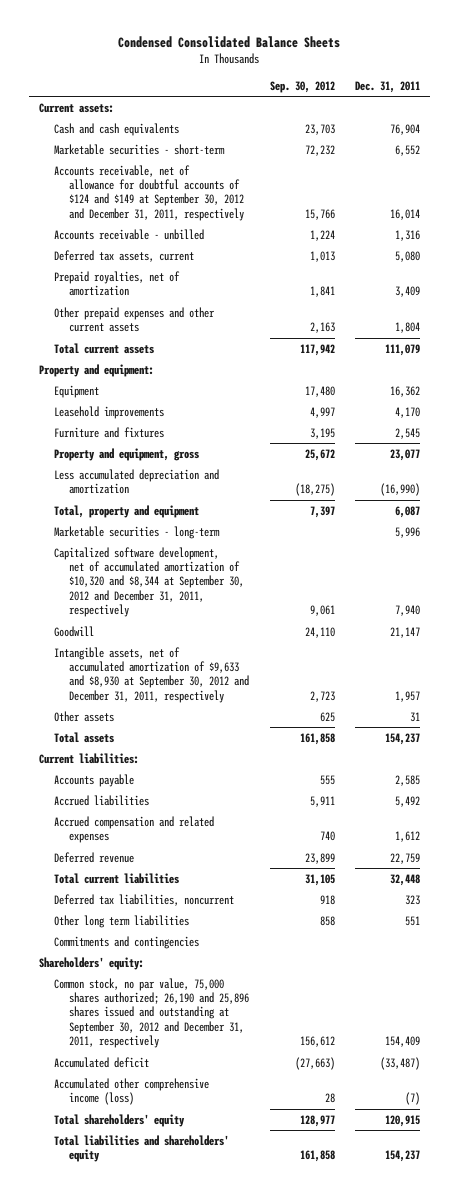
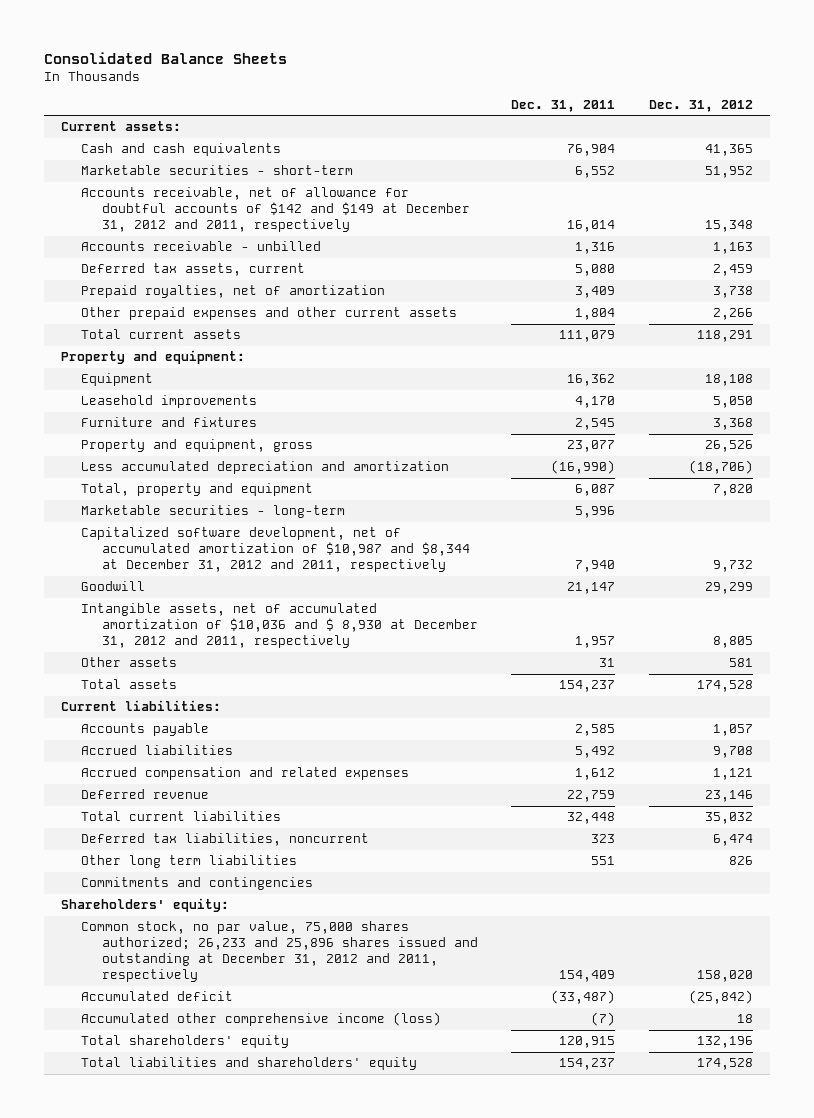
[118,36,341,49] Condensed Consolidated Balance Sheets -> [44,51,288,64] Consolidated Balance Sheets
[269,80,335,93] Sep. 30, 2012 -> none
none -> [648,99,753,112] Dec. 31, 2012
[54,164,245,221] Accounts receivable, net of allowance for doubtful accounts of $124 and $149 at September 30, 2012 and December 31, 2011, respectively -> [81,187,470,233] Accounts receivable, net of allowance for doubtful accounts of $142 and $149 at December 31, 2012 and 2011, respectively
[54,546,245,618] Capitalized software development, net of accumulated amortization of $10,320 and $8,344 at September 30, 2012 and December 31, 2011, respectively -> [81,527,470,573] Capitalized software development, net of accumulated amortization of $10,987 and $8,344 at December 31, 2012 and 2011, respectively
[54,646,250,703] Intangible assets, net of accumulated amortization of $9,633 and $8,930 at September 30, 2012 and December 31, 2011, respectively -> [81,603,478,649] Intangible assets, net of accumulated amortization of $10,036 and $ 8,930 at December 31, 2012 and 2011, respectively
[54,977,250,1049] Common stock, no par value, 75,000 shares authorized; 26,190 and 25,896 shares issued and outstanding at September 30, 2012 and December 31, 2011, respectively -> [81,921,478,983] Common stock, no par value, 75,000 shares authorized; 26,233 and 25,896 shares issued and outstanding at December 31, 2012 and 2011, respectively

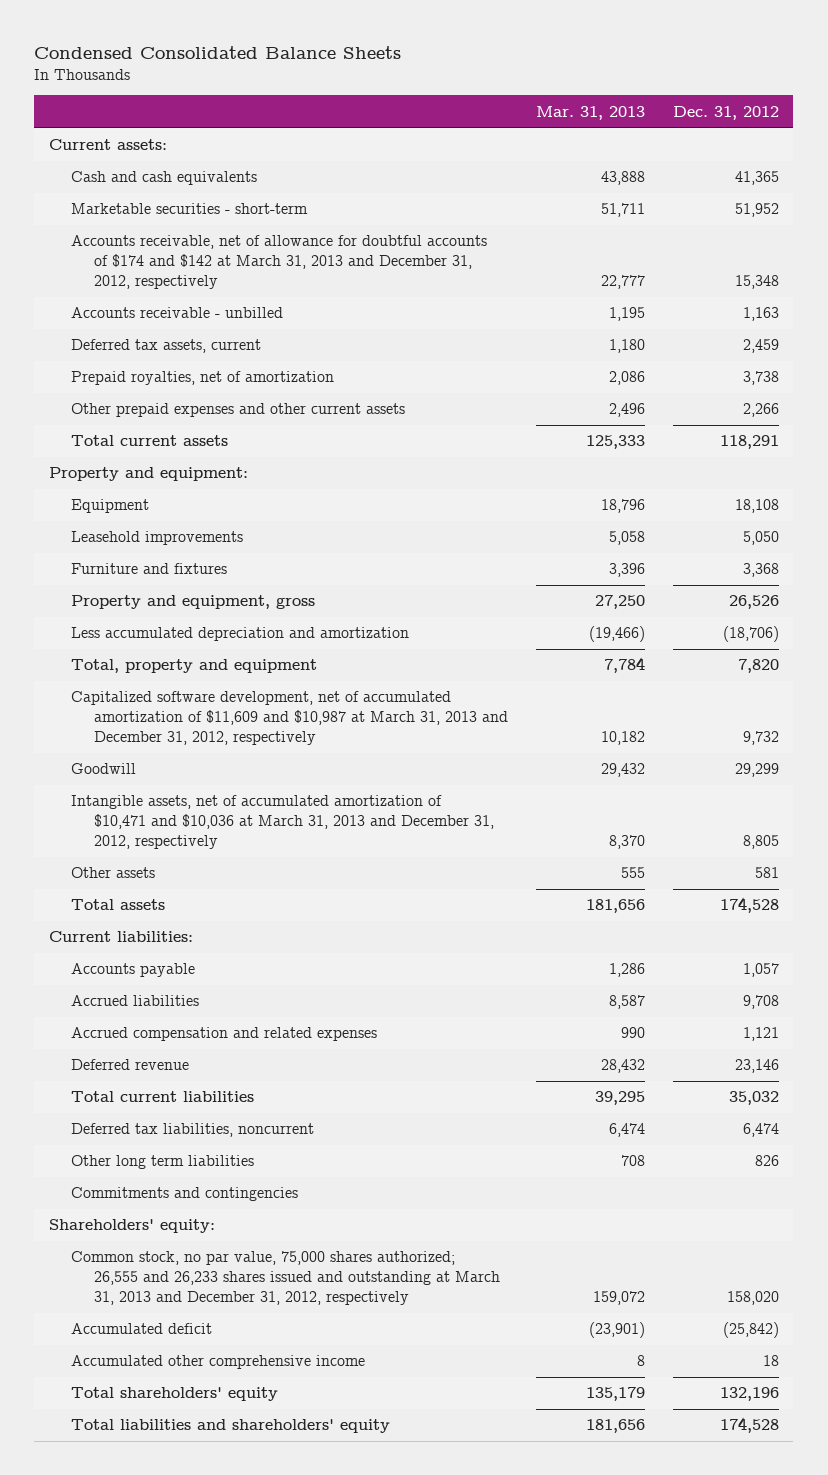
[44,51,288,64] Consolidated Balance Sheets -> [34,45,402,59] Condensed Consolidated Balance Sheets
[511,99,616,112] Dec. 31, 2011 -> none
none -> [536,105,646,120] Mar. 31, 2013
[81,187,470,233] Accounts receivable, net of allowance for doubtful accounts of $142 and $149 at December 31, 2012 and 2011, respectively -> [71,235,488,290] Accounts receivable, net of allowance for doubtful accounts of $174 and $142 at March 31, 2013 and December 31, 2012, respectively
[81,505,346,519] Marketable securities - long-term -> none
[81,527,470,573] Capitalized software development, net of accumulated amortization of $10,987 and $8,344 at December 31, 2012 and 2011, respectively -> [71,691,508,746] Capitalized software development, net of accumulated amortization of $11,609 and $10,987 at March 31, 2013 and December 31, 2012, respectively
[81,603,478,649] Intangible assets, net of accumulated amortization of $10,036 and $ 8,930 at December 31, 2012 and 2011, respectively -> [71,795,494,850] Intangible assets, net of accumulated amortization of $10,471 and $10,036 at March 31, 2013 and December 31, 2012, respectively
[81,921,478,983] Common stock, no par value, 75,000 shares authorized; 26,233 and 25,896 shares issued and outstanding at December 31, 2012 and 2011, respectively -> [71,1251,500,1306] Common stock, no par value, 75,000 shares authorized; 26,555 and 26,233 shares issued and outstanding at March 31, 2013 and December 31, 2012, respectively
[81,1012,442,1027] Accumulated other comprehensive income (loss) -> [71,1355,366,1370] Accumulated other comprehensive income

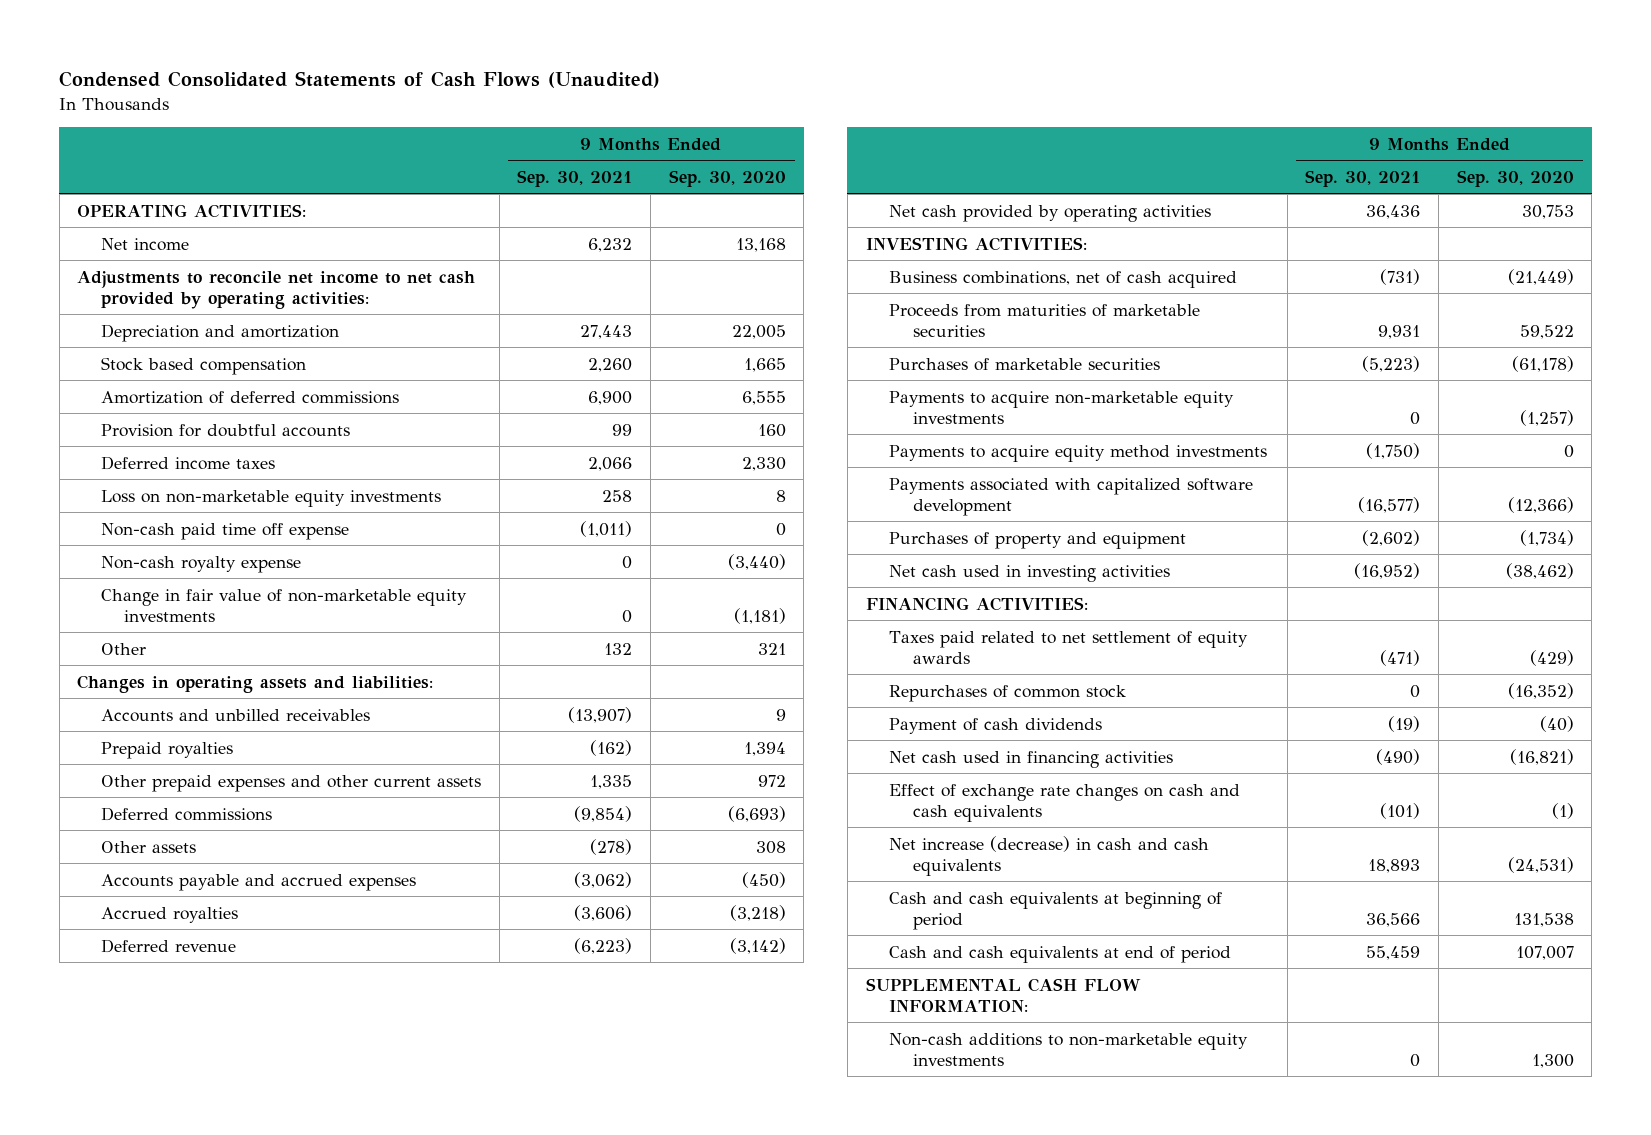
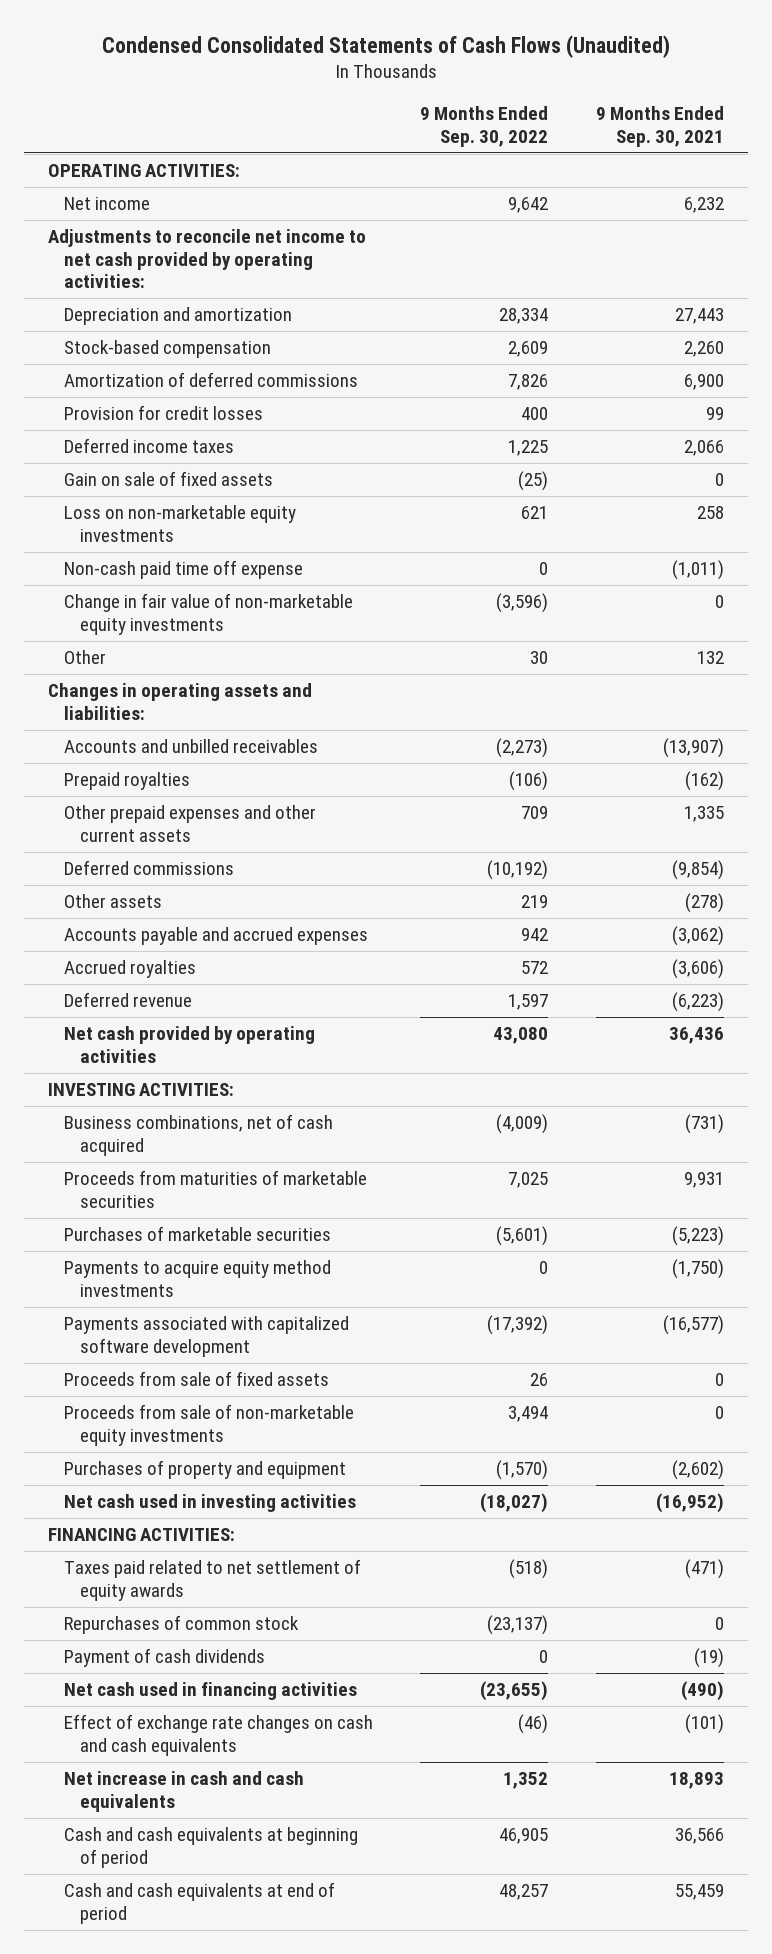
[668,169,786,187] Sep. 30, 2020 -> none
none -> [420,106,549,147] 9 Months Ended Sep. 30, 2022
[100,356,306,375] Stock based compensation -> [63,340,271,359] Stock-based compensation
[100,423,350,437] Provision for doubtful accounts -> [63,405,263,421] Provision for credit losses
none -> [63,471,273,487] Gain on sale of fixed assets
[100,555,301,573] Non-cash royalty expense -> none
[889,390,1235,424] Payments to acquire non-marketable equity investments -> none
none -> [63,1371,329,1387] Proceeds from sale of fixed assets
none -> [63,1404,354,1446] Proceeds from sale of non-marketable equity investments
[889,835,1210,876] Net increase (decrease) in cash and cash equivalents -> [63,1771,304,1812] Net increase in cash and cash equivalents
[865,977,1141,1012] SUPPLEMENTAL CASH FLOW INFORMATION: -> none
[889,1032,1249,1066] Non-cash additions to non-marketable equity investments -> none

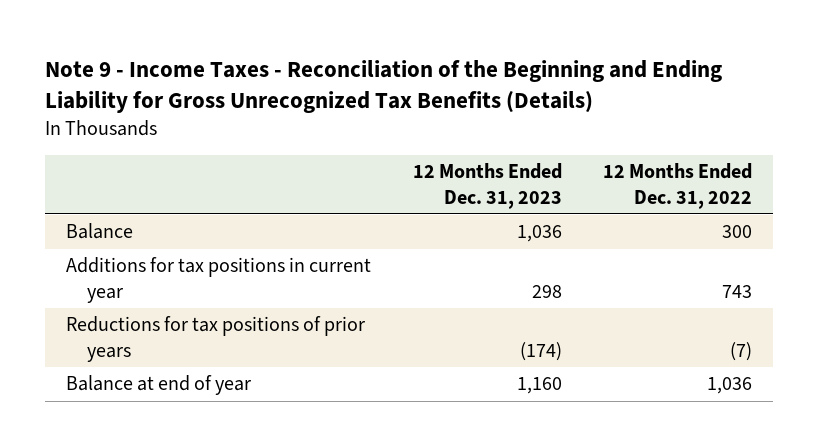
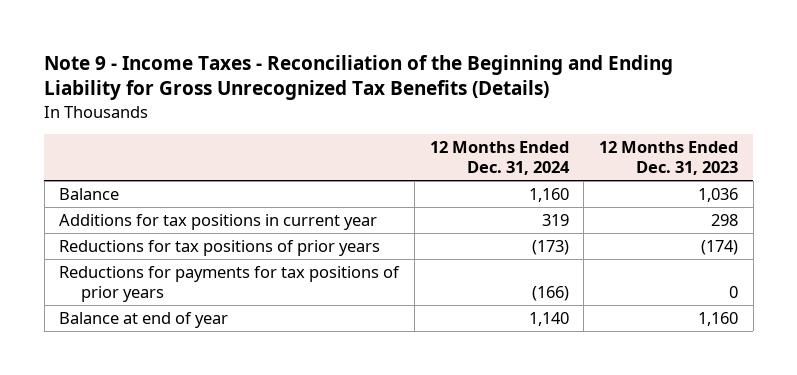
[603,163,753,209] 12 Months Ended Dec. 31, 2022 -> none
none -> [429,140,570,176] 12 Months Ended Dec. 31, 2024
none -> [59,265,401,303] Reductions for payments for tax positions of prior years

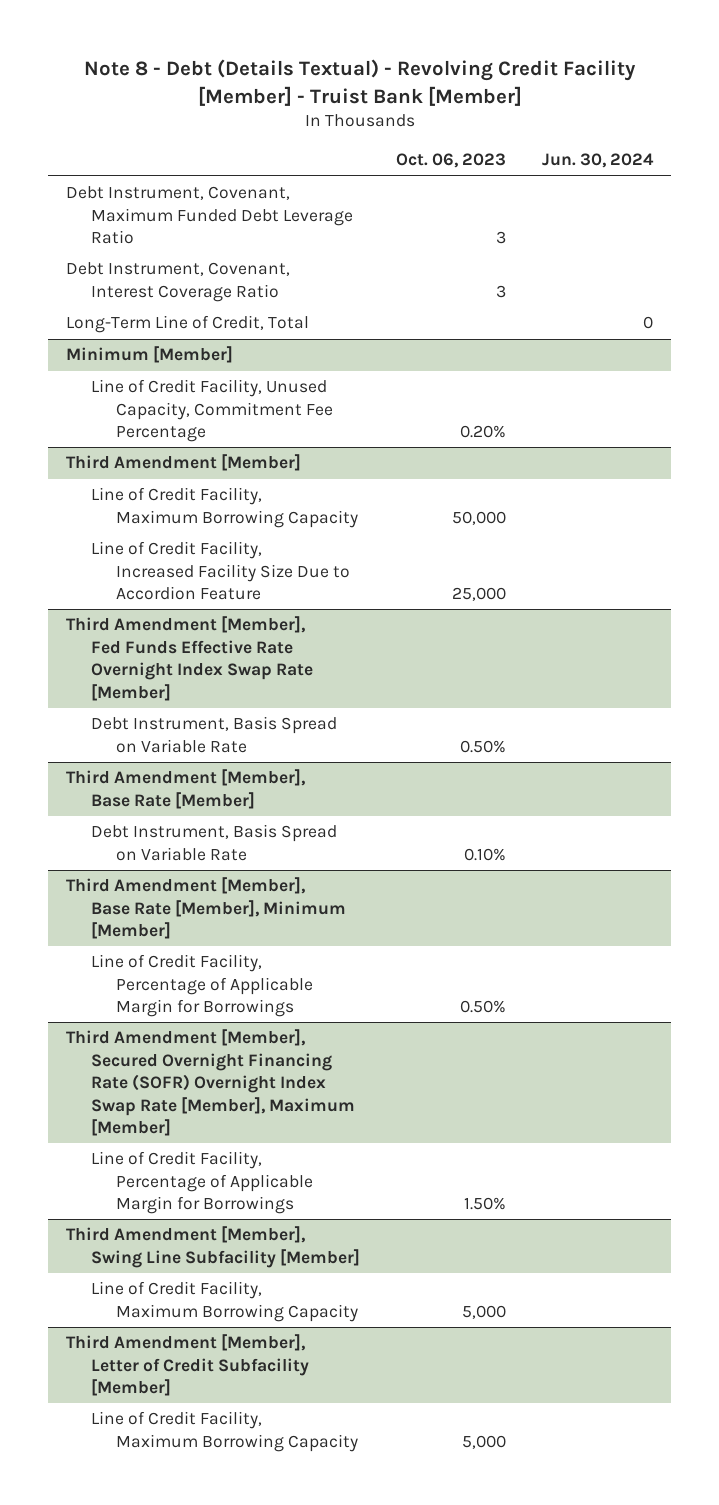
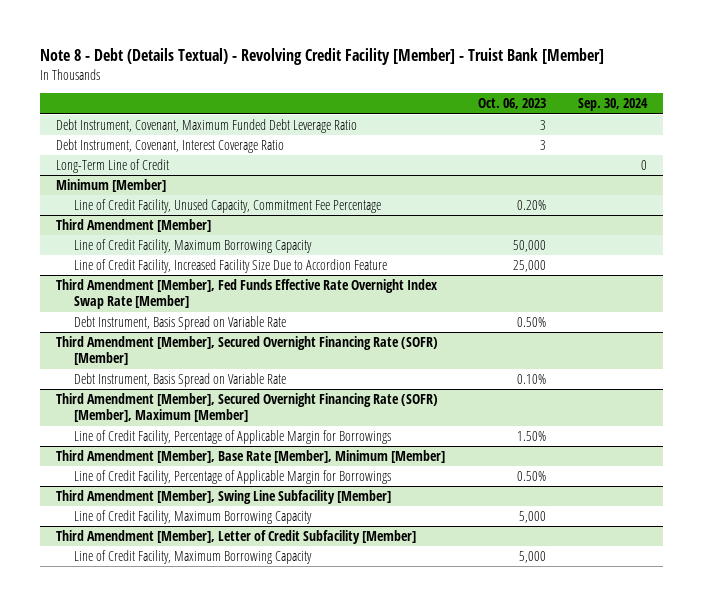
[542,153,655,169] Jun. 30, 2024 -> none
none -> [577,98,648,112] Sep. 30, 2024
[65,315,309,334] Long-Term Line of Credit, Total -> [56,159,170,174] Long-Term Line of Credit
[65,769,305,809] Third Amendment [Member], Base Rate [Member] -> none
none -> [56,336,439,366] Third Amendment [Member], Secured Overnight Financing Rate (SOFR) [Member]
none -> [56,393,439,423] Third Amendment [Member], Secured Overnight Financing Rate (SOFR) [Member], Maximum [Member]
none -> [74,430,392,445] Line of Credit Facility, Percentage of Applicable Margin for Borrowings
[65,1029,356,1136] Third Amendment [Member], Secured Overnight Financing Rate (SOFR) Overnight Index Swap Rate [Member], Maximum [Member] -> none
[91,1151,314,1215] Line of Credit Facility, Percentage of Applicable Margin for Borrowings -> none

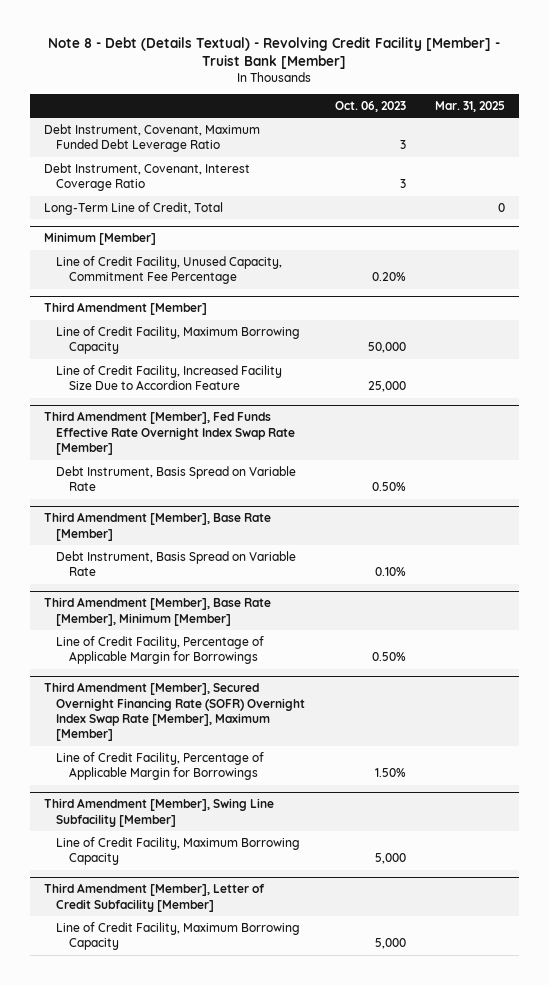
[577,98,648,112] Sep. 30, 2024 -> none
none -> [434,100,505,112] Mar. 31, 2025
[56,159,170,174] Long-Term Line of Credit -> [44,201,224,215] Long-Term Line of Credit, Total
[56,336,439,366] Third Amendment [Member], Secured Overnight Financing Rate (SOFR) [Member] -> none
none -> [44,512,272,541] Third Amendment [Member], Base Rate [Member]
[56,393,439,423] Third Amendment [Member], Secured Overnight Financing Rate (SOFR) [Member], Maximum [Member] -> none
[74,430,392,445] Line of Credit Facility, Percentage of Applicable Margin for Borrowings -> none
none -> [44,682,306,742] Third Amendment [Member], Secured Overnight Financing Rate (SOFR) Overnight Index Swap Rate [Member], Maximum [Member]
none -> [56,751,265,781] Line of Credit Facility, Percentage of Applicable Margin for Borrowings

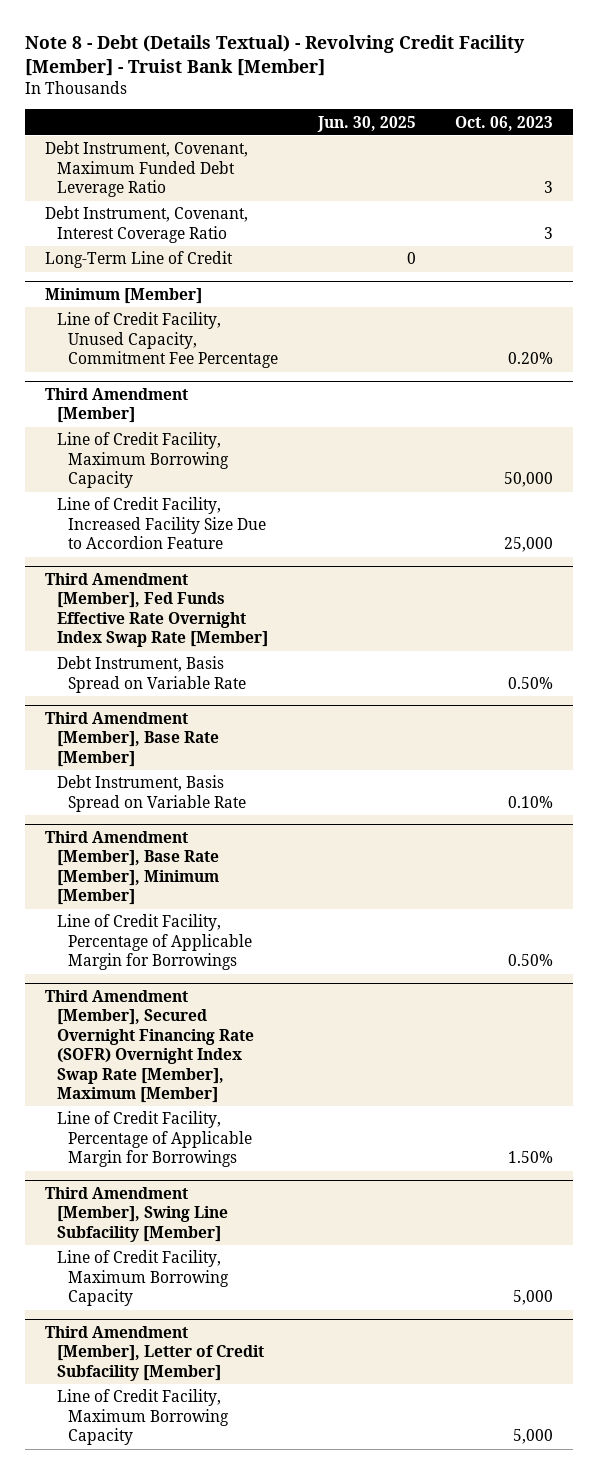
[434,100,505,112] Mar. 31, 2025 -> none
none -> [316,115,416,132] Jun. 30, 2025
[44,201,224,215] Long-Term Line of Credit, Total -> [45,251,234,269] Long-Term Line of Credit

